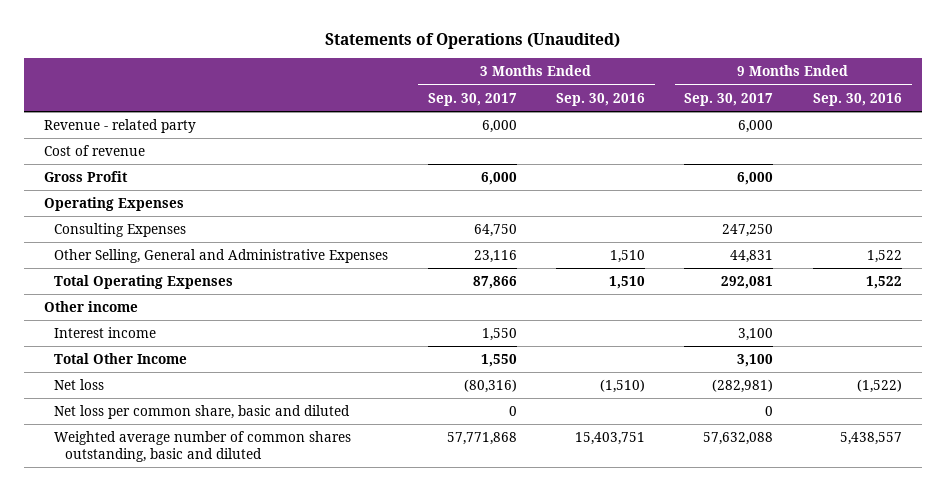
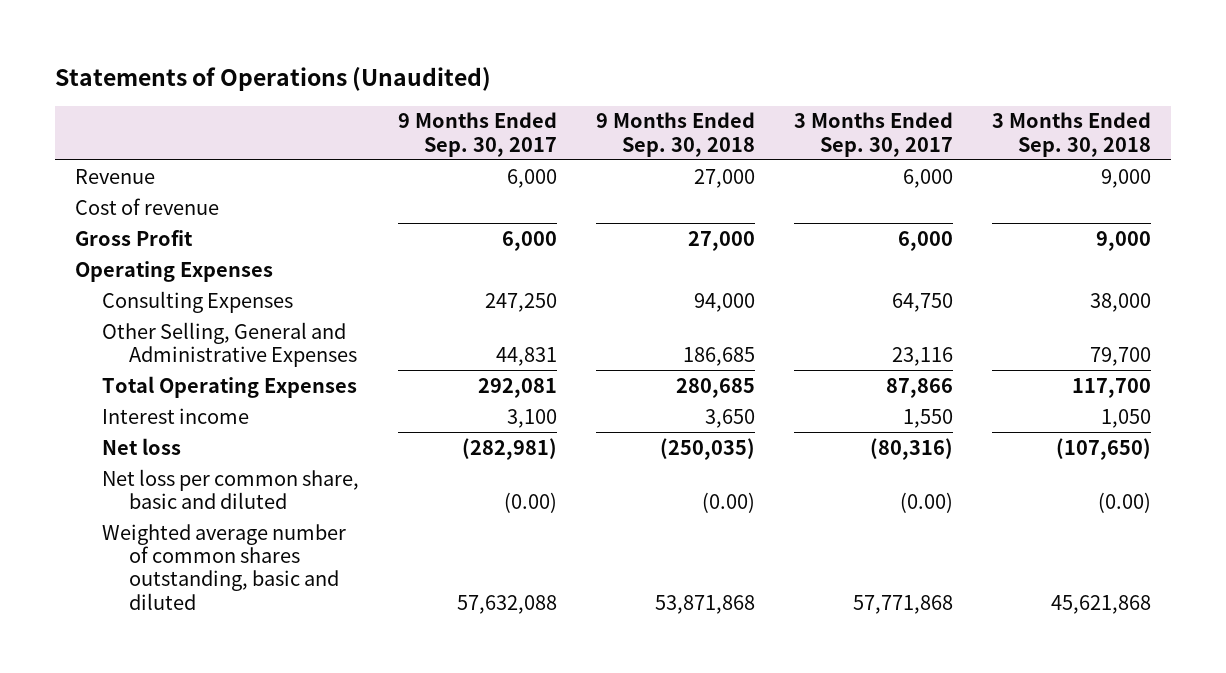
[556,92,646,106] Sep. 30, 2016 -> none
[812,92,902,106] Sep. 30, 2016 -> none
none -> [595,112,755,157] 9 Months Ended Sep. 30, 2018
none -> [992,112,1152,157] 3 Months Ended Sep. 30, 2018
[43,119,196,134] Revenue - related party -> none
none -> [74,168,155,184] Revenue
[43,301,138,313] Other income -> none
[54,353,188,365] Total Other Income -> none
[508,406,517,417] 0 -> [900,491,954,513] (0.00)
[765,406,774,417] 0 -> [503,491,557,513] (0.00)

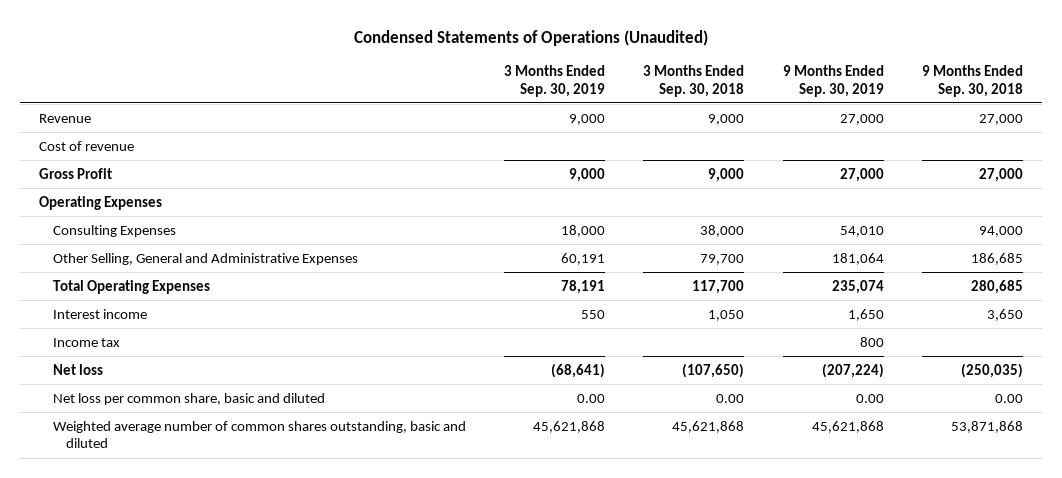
[54,66,491,91] Statements of Operations (Unaudited) -> [353,29,708,46] Condensed Statements of Operations (Unaudited)
[397,112,557,157] 9 Months Ended Sep. 30, 2017 -> none
[794,112,954,157] 3 Months Ended Sep. 30, 2017 -> none
none -> [503,65,605,97] 3 Months Ended Sep. 30, 2019
none -> [782,65,884,97] 9 Months Ended Sep. 30, 2019
none -> [52,337,120,347] Income tax
[701,491,755,513] (0.00) -> [994,393,1023,403] 0.00
[1098,491,1152,513] (0.00) -> [716,393,745,403] 0.00

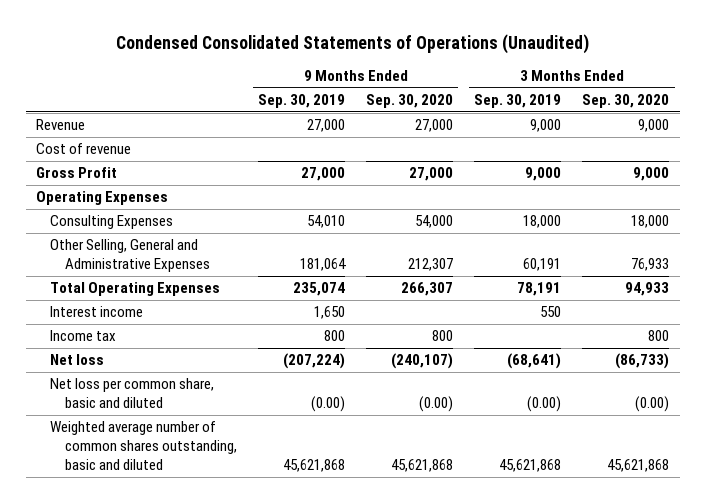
[353,29,708,46] Condensed Statements of Operations (Unaudited) -> [115,33,589,54] Condensed Consolidated Statements of Operations (Unaudited)
[643,65,745,97] 3 Months Ended Sep. 30, 2018 -> none
[921,65,1023,97] 9 Months Ended Sep. 30, 2018 -> none
none -> [366,94,454,109] Sep. 30, 2020
none -> [582,94,670,109] Sep. 30, 2020
[576,393,605,403] 0.00 -> [527,396,562,413] (0.00)
[855,393,884,403] 0.00 -> [310,396,345,413] (0.00)

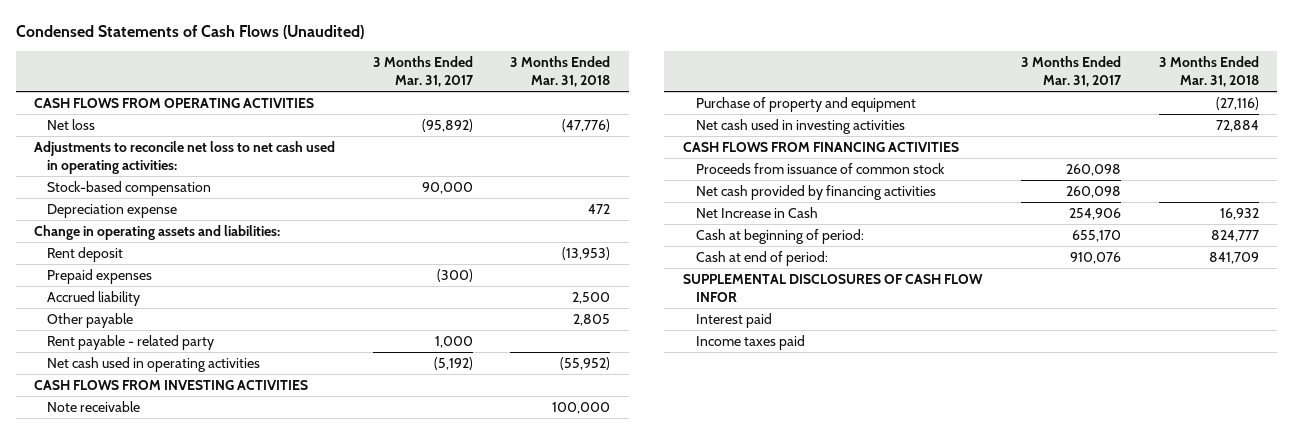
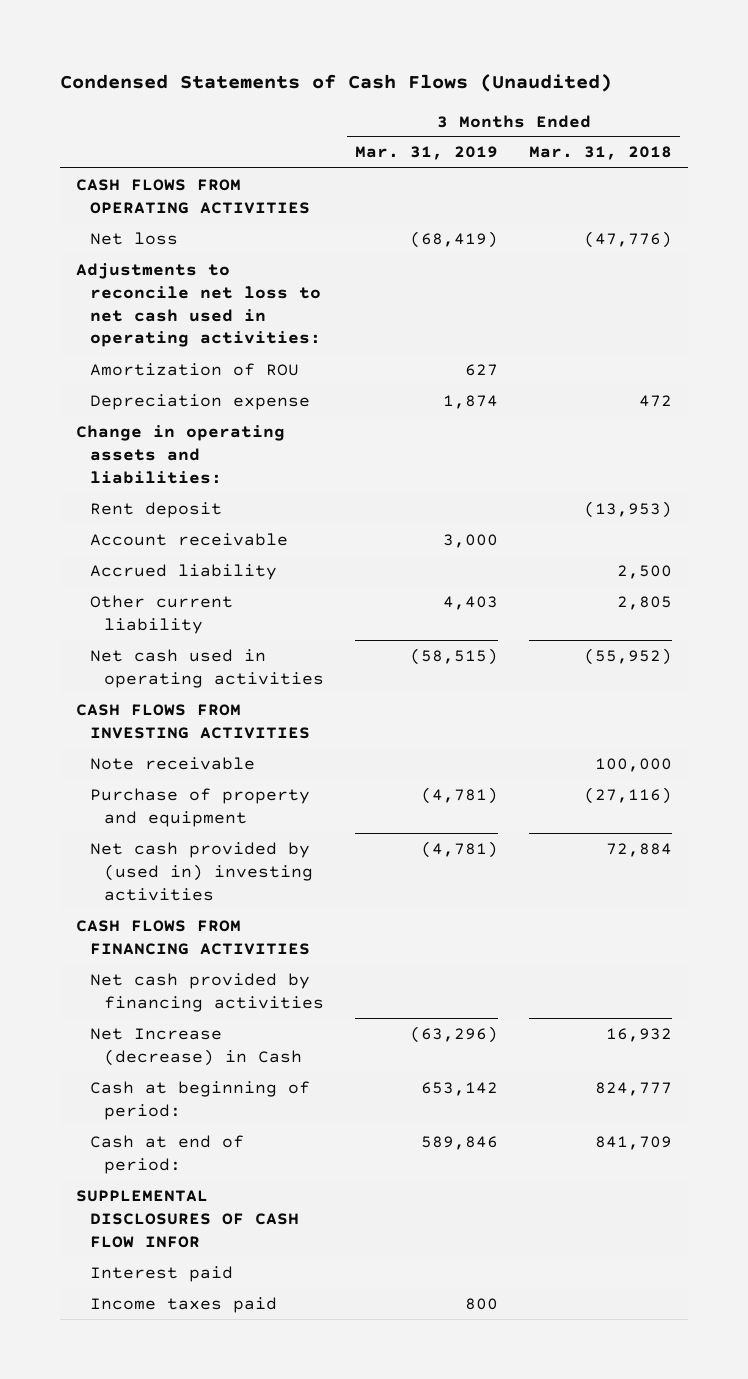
[372,56,474,88] 3 Months Ended Mar. 31, 2017 -> none
none -> [355,146,499,161] Mar. 31, 2019
[47,181,212,197] Stock-based compensation -> none
none -> [90,362,300,376] Amortization of ROU
[47,269,153,285] Prepaid expenses -> none
none -> [90,532,289,546] Account receivable
[47,335,215,351] Rent payable - related party -> none
[47,313,134,329] Other payable -> [90,594,234,634] Other current liability
[695,119,905,135] Net cash used in investing activities -> [90,841,314,901] Net cash provided by (used in) investing activities
[695,163,945,175] Proceeds from issuance of common stock -> none
[695,207,818,219] Net Increase in Cash -> [90,1027,303,1066] Net Increase (decrease) in Cash

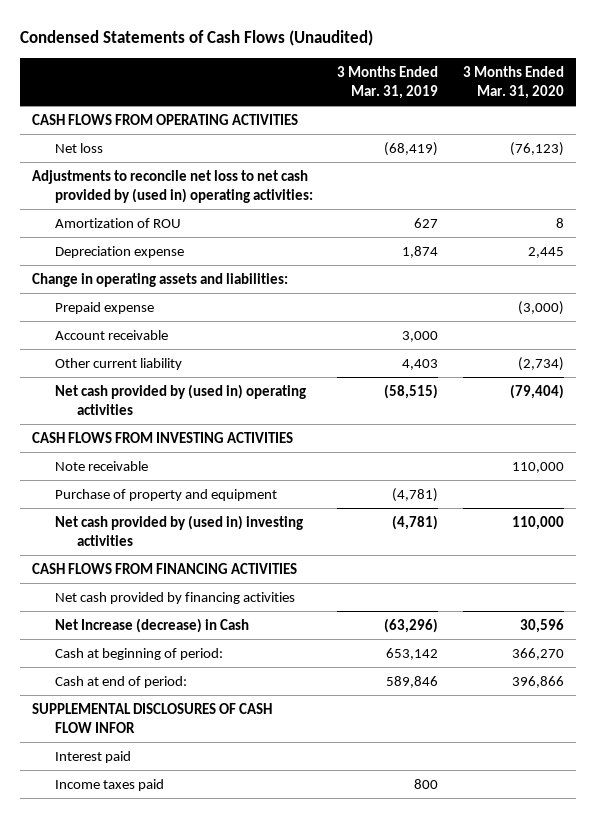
[529,146,673,161] Mar. 31, 2018 -> none
none -> [462,66,564,99] 3 Months Ended Mar. 31, 2020
[75,262,322,348] Adjustments to reconcile net loss to net cash used in operating activities: -> [32,170,313,203] Adjustments to reconcile net loss to net cash provided by (used in) operating activities:
[90,501,223,518] Rent deposit -> none
none -> [54,302,154,315] Prepaid expense
[90,563,278,580] Accrued liability -> none
[90,648,325,688] Net cash used in operating activities -> [54,384,306,415] Net cash provided by (used in) operating activities

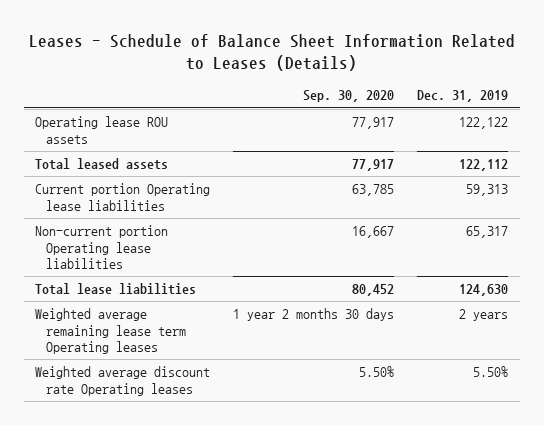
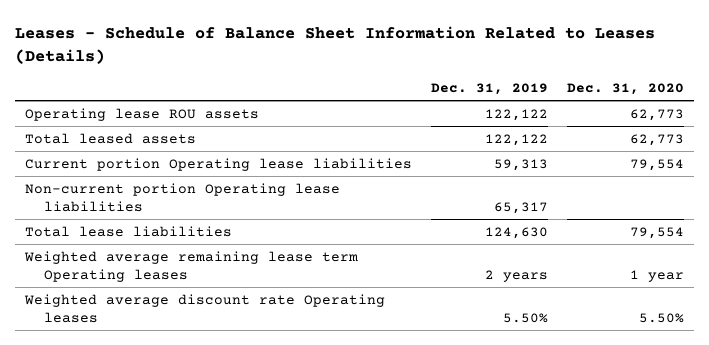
[303,90,395,103] Sep. 30, 2020 -> none
none -> [567,82,685,95] Dec. 31, 2020
[459,159,509,172] 122,112 -> [485,133,549,146] 122,122

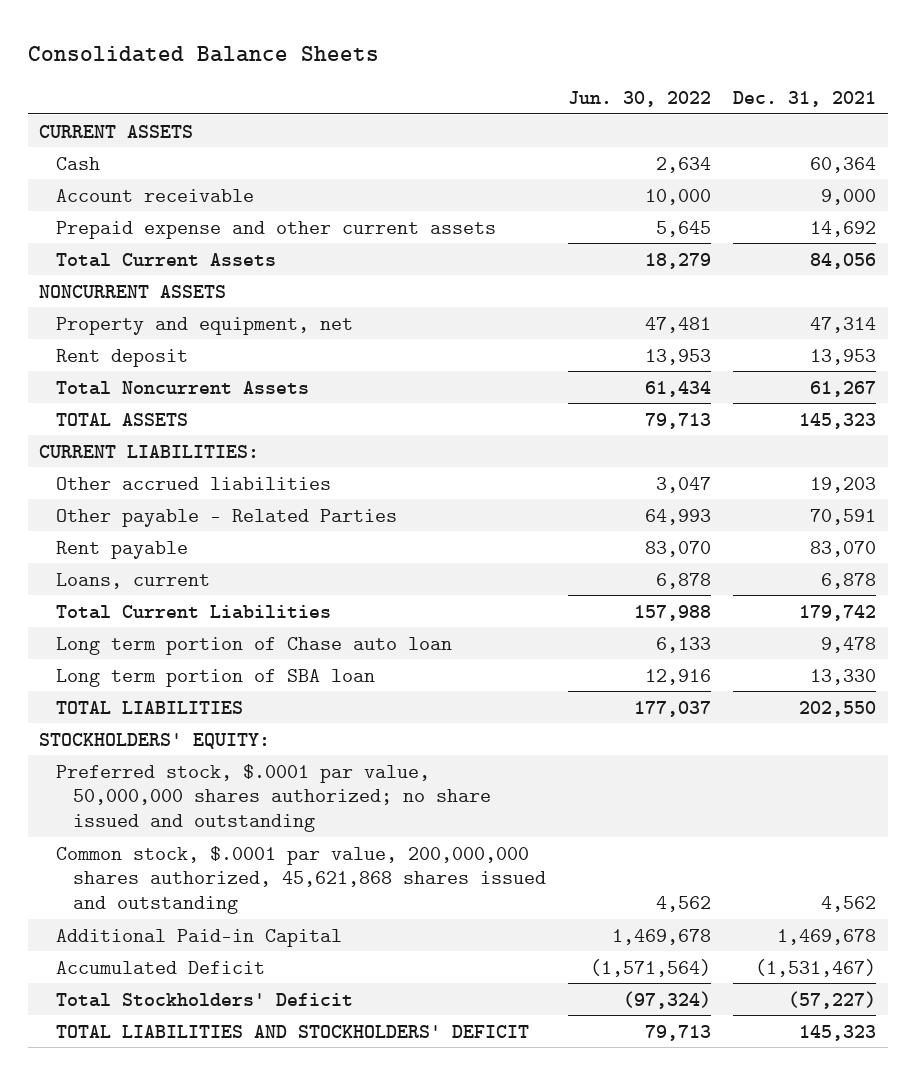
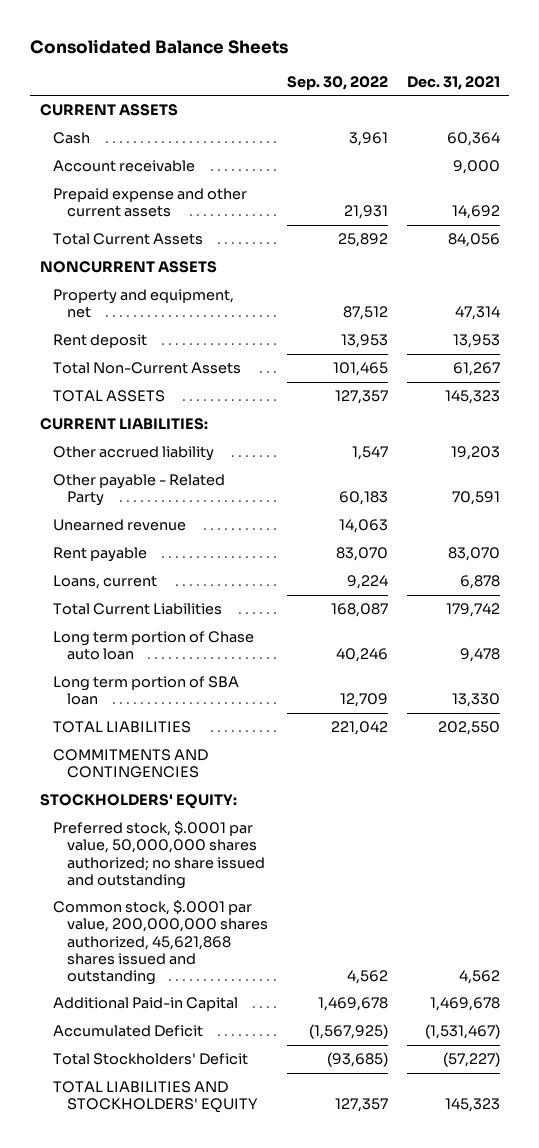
[568,91,712,108] Jun. 30, 2022 -> none
none -> [286,75,388,90] Sep. 30, 2022
[55,380,309,395] Total Noncurrent Assets -> [53,362,242,375] Total Non-Current Assets
[55,476,331,490] Other accrued liabilities -> [53,446,215,462] Other accrued liability
[55,508,397,527] Other payable - Related Parties -> [53,474,226,507] Other payable - Related Party
none -> [53,519,187,532] Unearned revenue
none -> [53,749,209,779] COMMITMENTS AND CONTINGENCIES
[55,1024,529,1038] TOTAL LIABILITIES AND STOCKHOLDERS' DEFICIT -> [53,1081,259,1114] TOTAL LIABILITIES AND STOCKHOLDERS' EQUITY

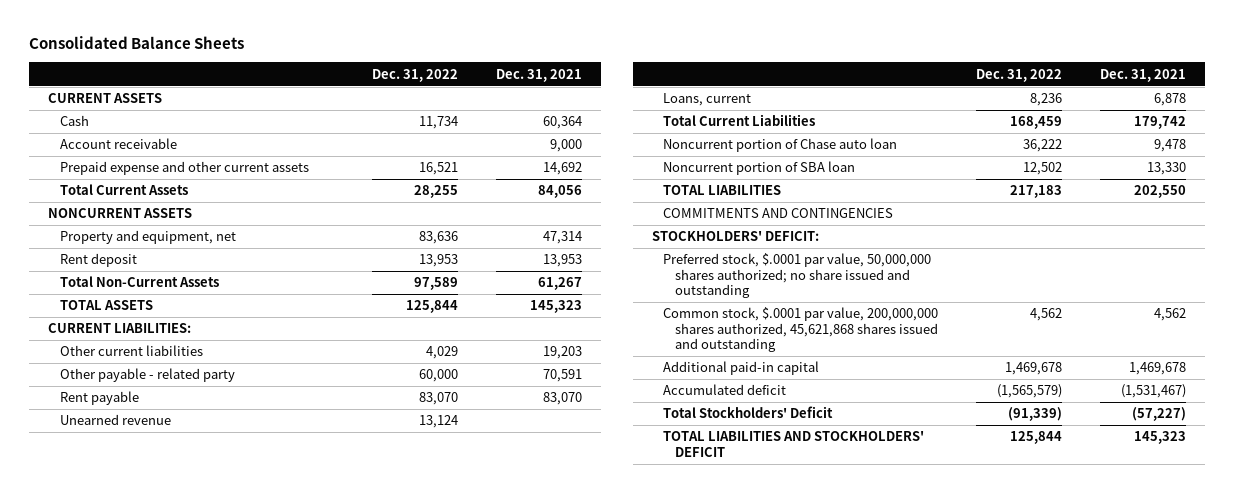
[286,75,388,90] Sep. 30, 2022 -> none
none -> [372,68,459,82] Dec. 31, 2022
[53,446,215,462] Other accrued liability -> [59,345,203,357] Other current liabilities
[53,474,226,507] Other payable - Related Party -> [59,368,235,383] Other payable - related party
[53,519,187,532] Unearned revenue -> [59,414,171,426] Unearned revenue
[53,631,255,661] Long term portion of Chase auto loan -> [663,138,898,153] Noncurrent portion of Chase auto loan
[53,676,240,706] Long term portion of SBA loan -> [663,161,856,176] Noncurrent portion of SBA loan
[39,794,237,810] STOCKHOLDERS' EQUITY: -> none
none -> [652,231,820,242] STOCKHOLDERS' DEFICIT:
[53,997,239,1012] Additional Paid-in Capital -> [663,361,820,376] Additional paid-in capital
[53,1025,204,1038] Accumulated Deficit -> [663,384,787,396] Accumulated deficit
[53,1081,259,1114] TOTAL LIABILITIES AND STOCKHOLDERS' EQUITY -> [663,431,925,457] TOTAL LIABILITIES AND STOCKHOLDERS' DEFICIT

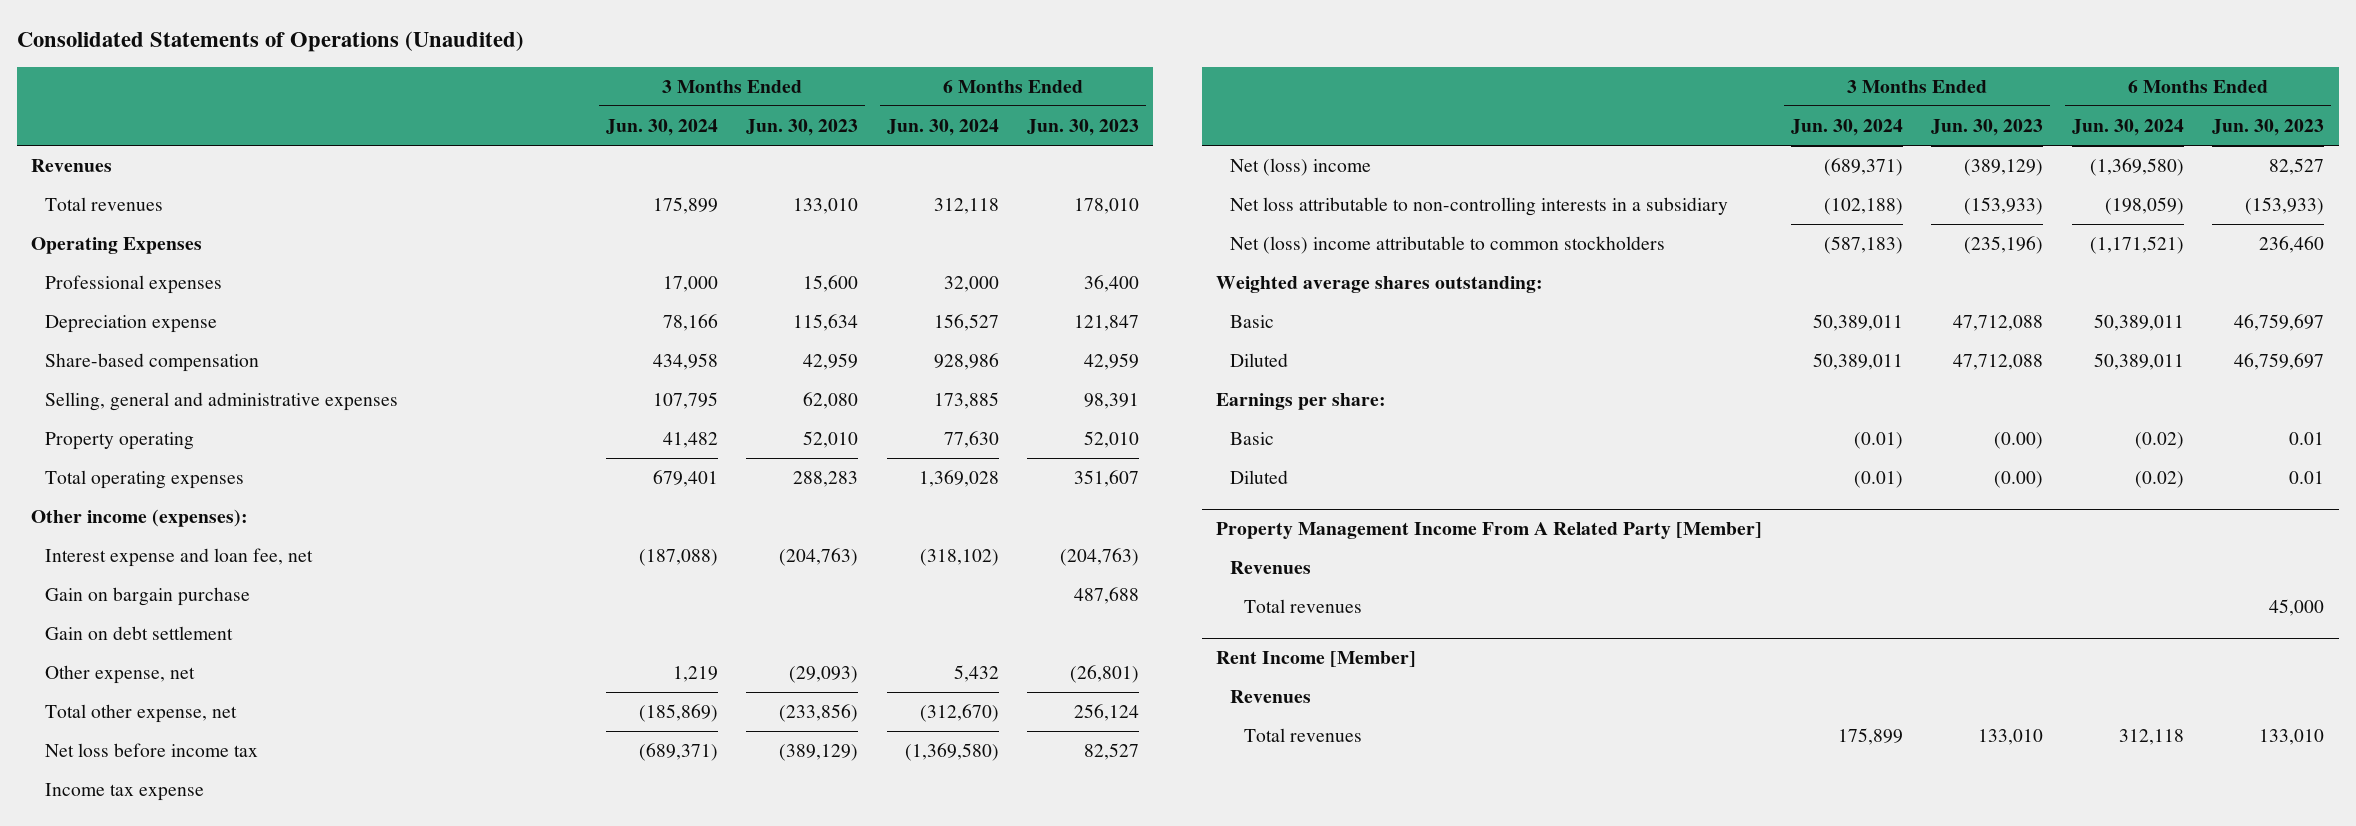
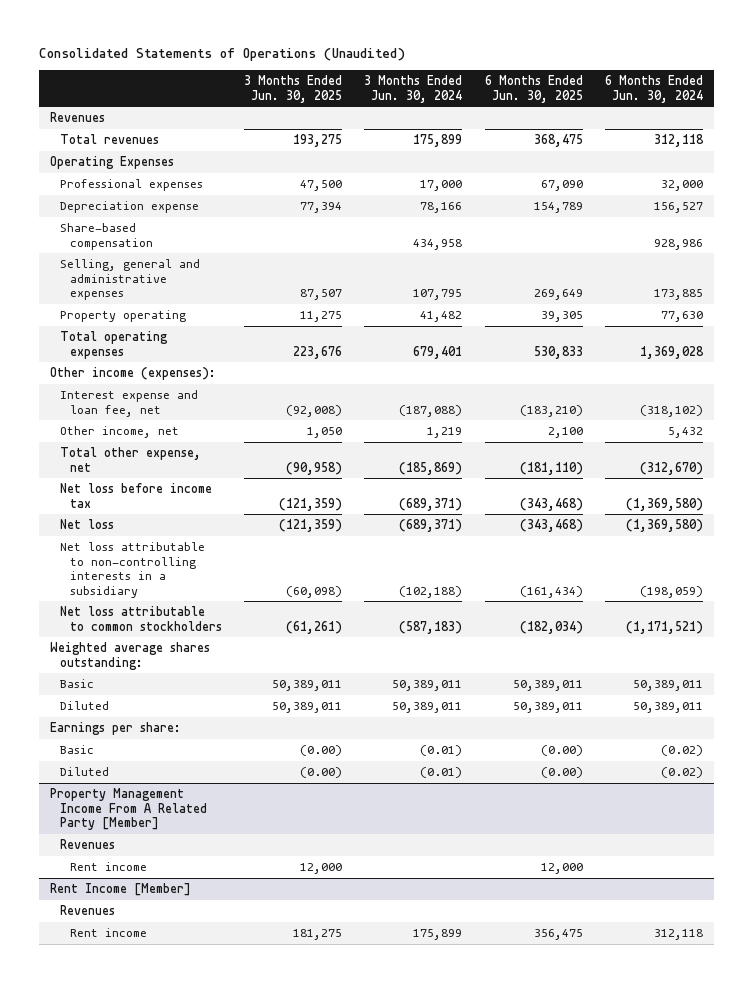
[746,118,859,136] Jun. 30, 2023 -> none
[1027,118,1140,136] Jun. 30, 2023 -> none
none -> [244,75,343,103] 3 Months Ended Jun. 30, 2025
none -> [484,75,583,103] 6 Months Ended Jun. 30, 2025
[45,587,251,607] Gain on bargain purchase -> none
[45,626,234,641] Gain on debt settlement -> none
[45,665,196,685] Other expense, net -> [60,426,180,439] Other income, net
[45,783,205,802] Income tax expense -> none
[1230,158,1372,177] Net (loss) income -> [60,519,115,530] Net loss
[1230,236,1666,255] Net (loss) income attributable to common stockholders -> [60,606,223,631] Net loss attributable to common stockholders
[1244,599,1363,614] Total revenues -> [70,862,148,872] Rent income
[1244,728,1363,743] Total revenues -> [70,928,148,938] Rent income

